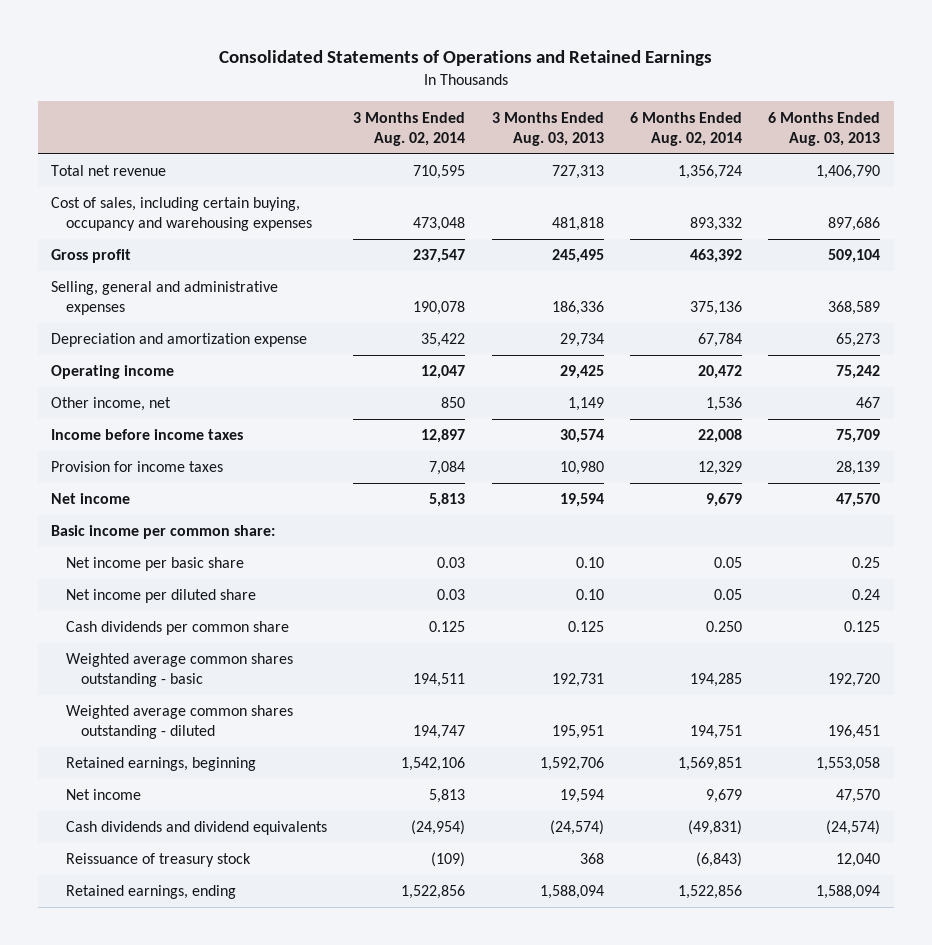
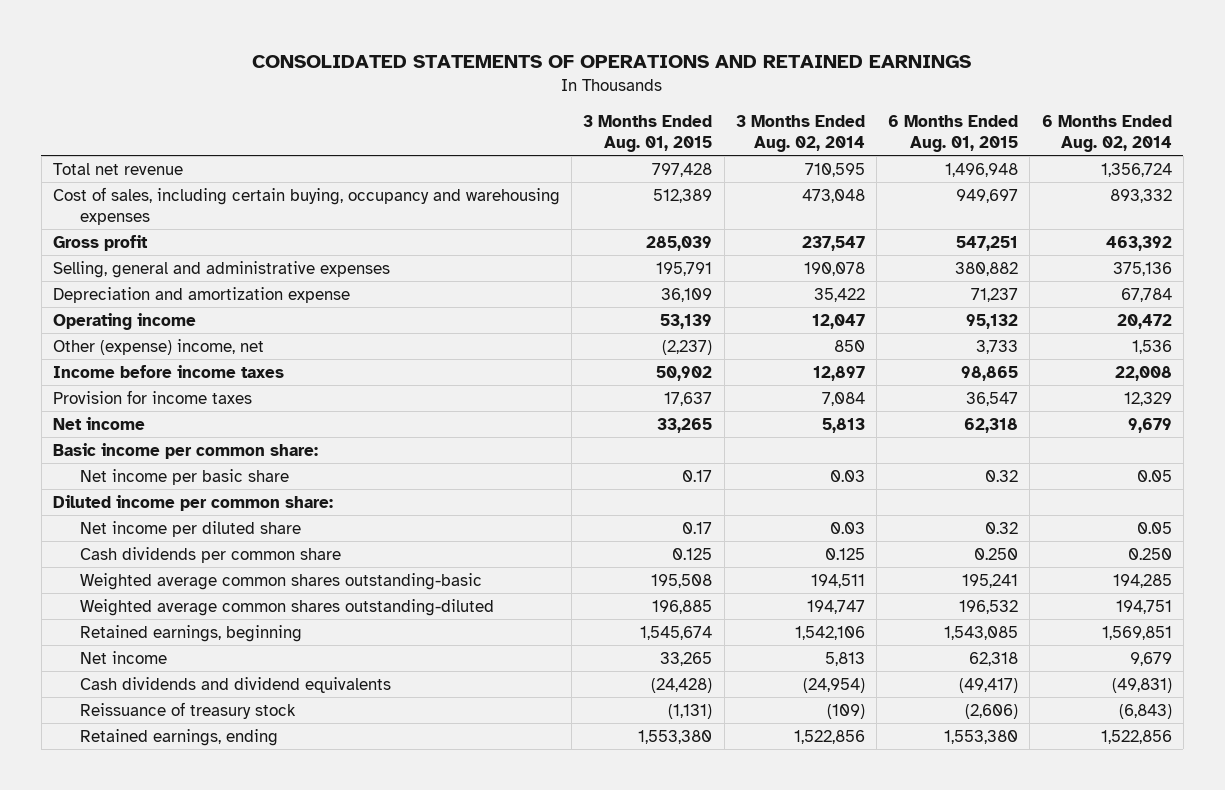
[218,50,712,67] Consolidated Statements of Operations and Retained Earnings -> [252,54,972,68] CONSOLIDATED STATEMENTS OF OPERATIONS AND RETAINED EARNINGS
[491,111,604,146] 3 Months Ended Aug. 03, 2013 -> none
[768,111,881,146] 6 Months Ended Aug. 03, 2013 -> none
none -> [583,114,713,153] 3 Months Ended Aug. 01, 2015
none -> [888,114,1019,153] 6 Months Ended Aug. 01, 2015
[51,397,172,412] Other income, net -> [53,338,265,355] Other (expense) income, net
none -> [53,494,334,511] Diluted income per common share:
[65,653,293,688] Weighted average common shares outstanding - basic -> [80,572,483,590] Weighted average common shares outstanding-basic
[65,705,293,740] Weighted average common shares outstanding - diluted -> [80,598,495,616] Weighted average common shares outstanding-diluted

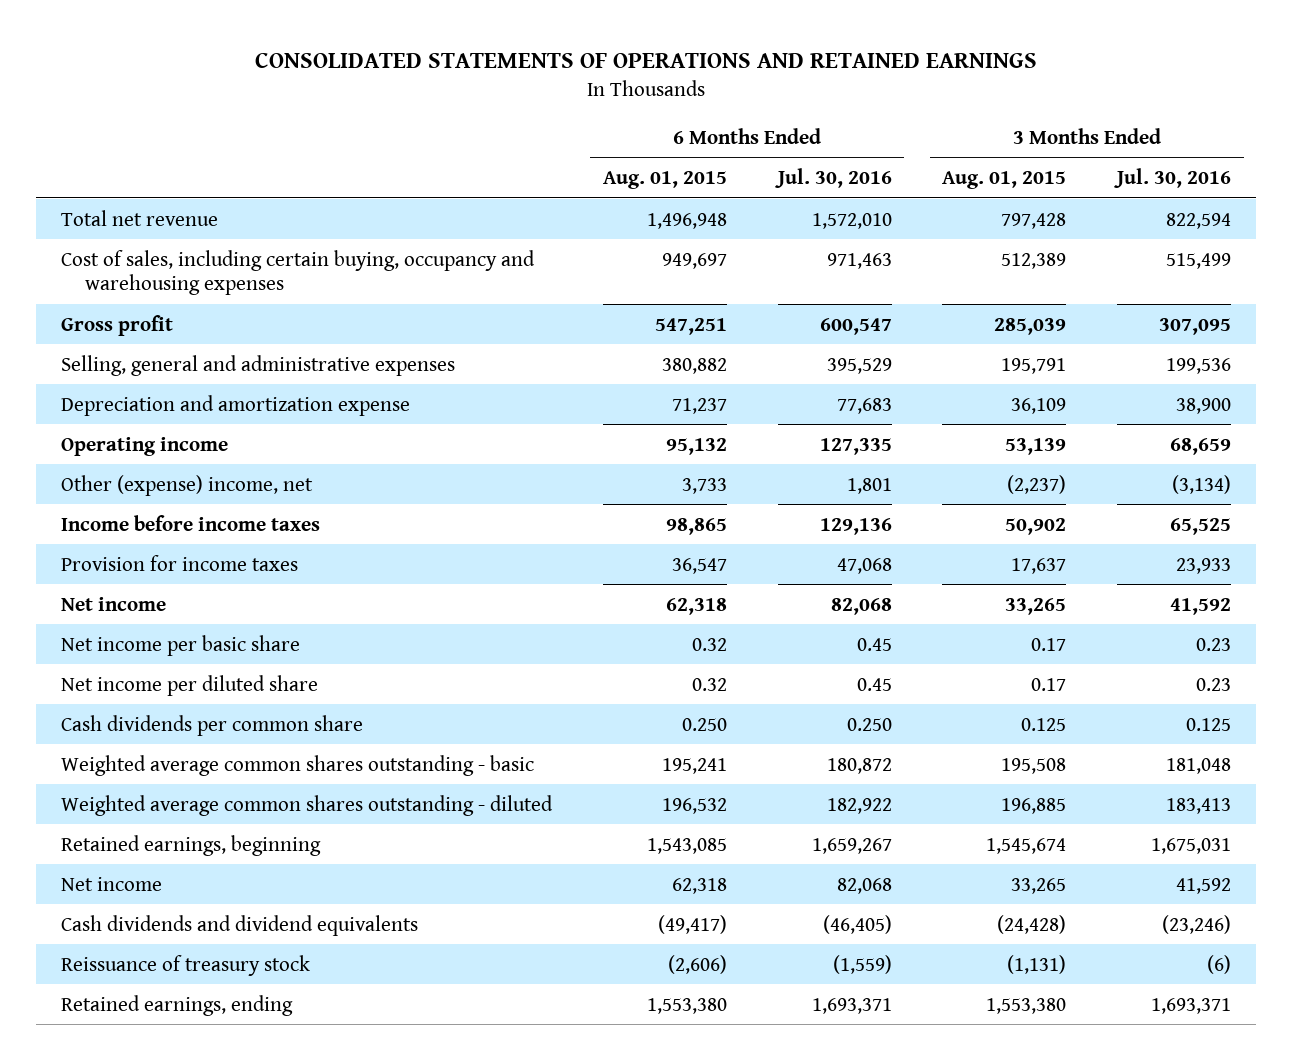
[735,114,865,153] 3 Months Ended Aug. 02, 2014 -> none
[1041,114,1172,153] 6 Months Ended Aug. 02, 2014 -> none
none -> [774,168,892,189] Jul. 30, 2016
none -> [1113,168,1231,189] Jul. 30, 2016
[53,442,319,459] Basic income per common share: -> none
[53,494,334,511] Diluted income per common share: -> none
[80,572,483,590] Weighted average common shares outstanding-basic -> [61,754,535,776] Weighted average common shares outstanding - basic
[80,598,495,616] Weighted average common shares outstanding-diluted -> [61,794,554,816] Weighted average common shares outstanding - diluted

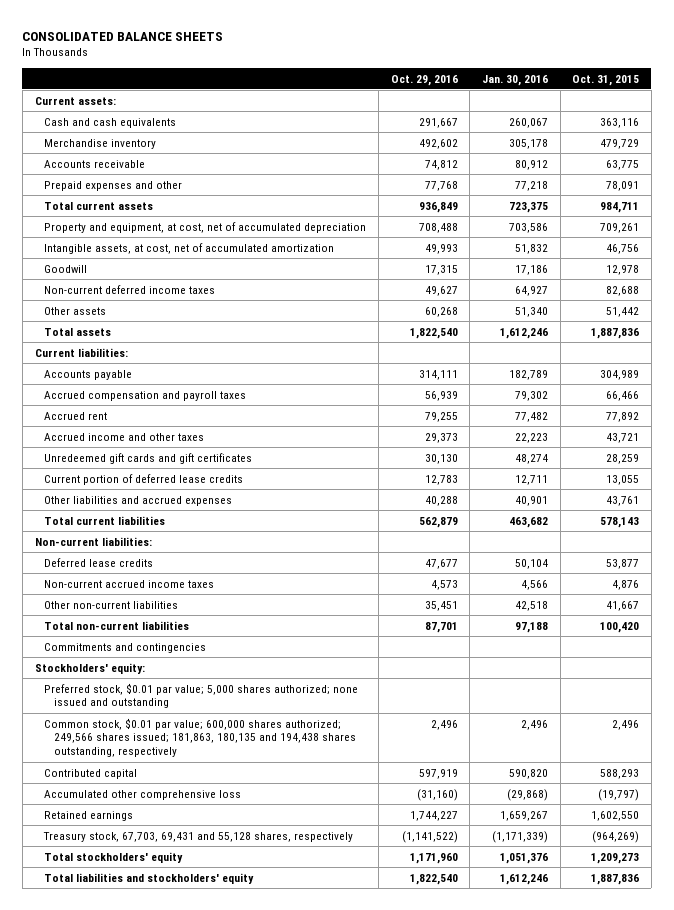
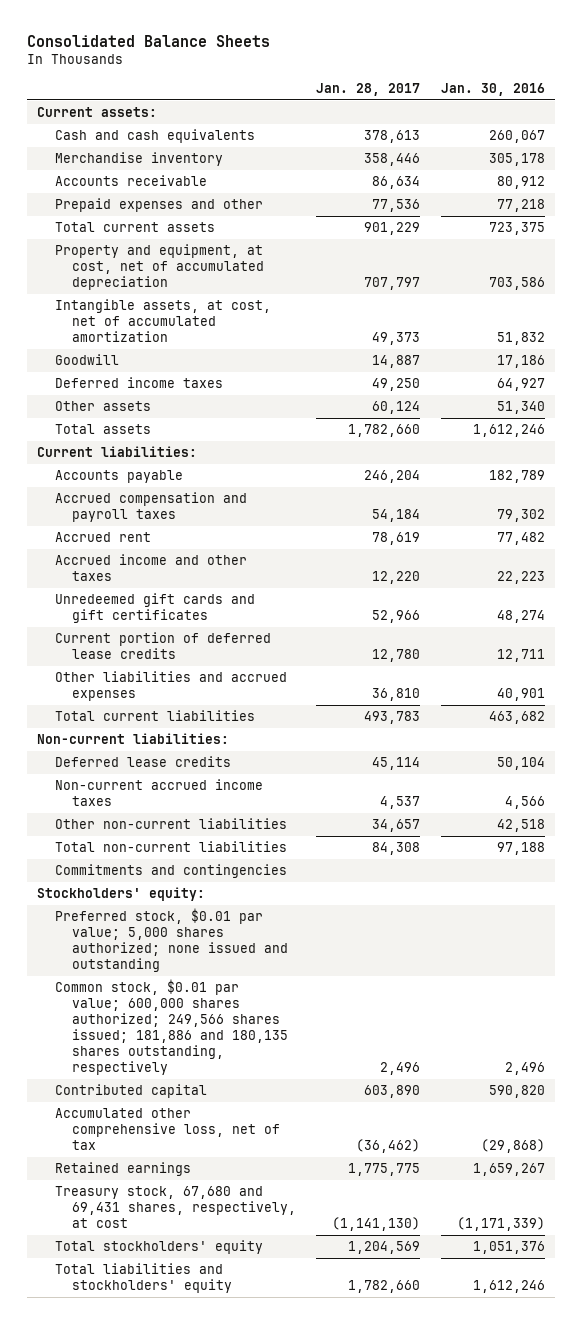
[22,31,224,41] CONSOLIDATED BALANCE SHEETS -> [27,34,271,47] Consolidated Balance Sheets
[390,74,458,86] Oct. 29, 2016 -> none
[572,74,640,86] Oct. 31, 2015 -> none
none -> [316,82,421,96] Jan. 28, 2017
[44,284,216,294] Non-current deferred income taxes -> [54,377,223,389] Deferred income taxes
[44,717,357,758] Common stock, $0.01 par value; 600,000 shares authorized; 249,566 shares issued; 181,863, 180,135 and 194,438 shares outstanding, respectively -> [54,979,289,1076] Common stock, $0.01 par value; 600,000 shares authorized; 249,566 shares issued; 181,886 and 180,135 shares outstanding, respectively
[44,789,242,800] Accumulated other comprehensive loss -> [54,1108,281,1151] Accumulated other comprehensive loss, net of tax
[43,831,354,842] Treasury stock, 67,703, 69,431 and 55,128 shares, respectively -> [54,1186,297,1229] Treasury stock, 67,680 and 69,431 shares, respectively, at cost

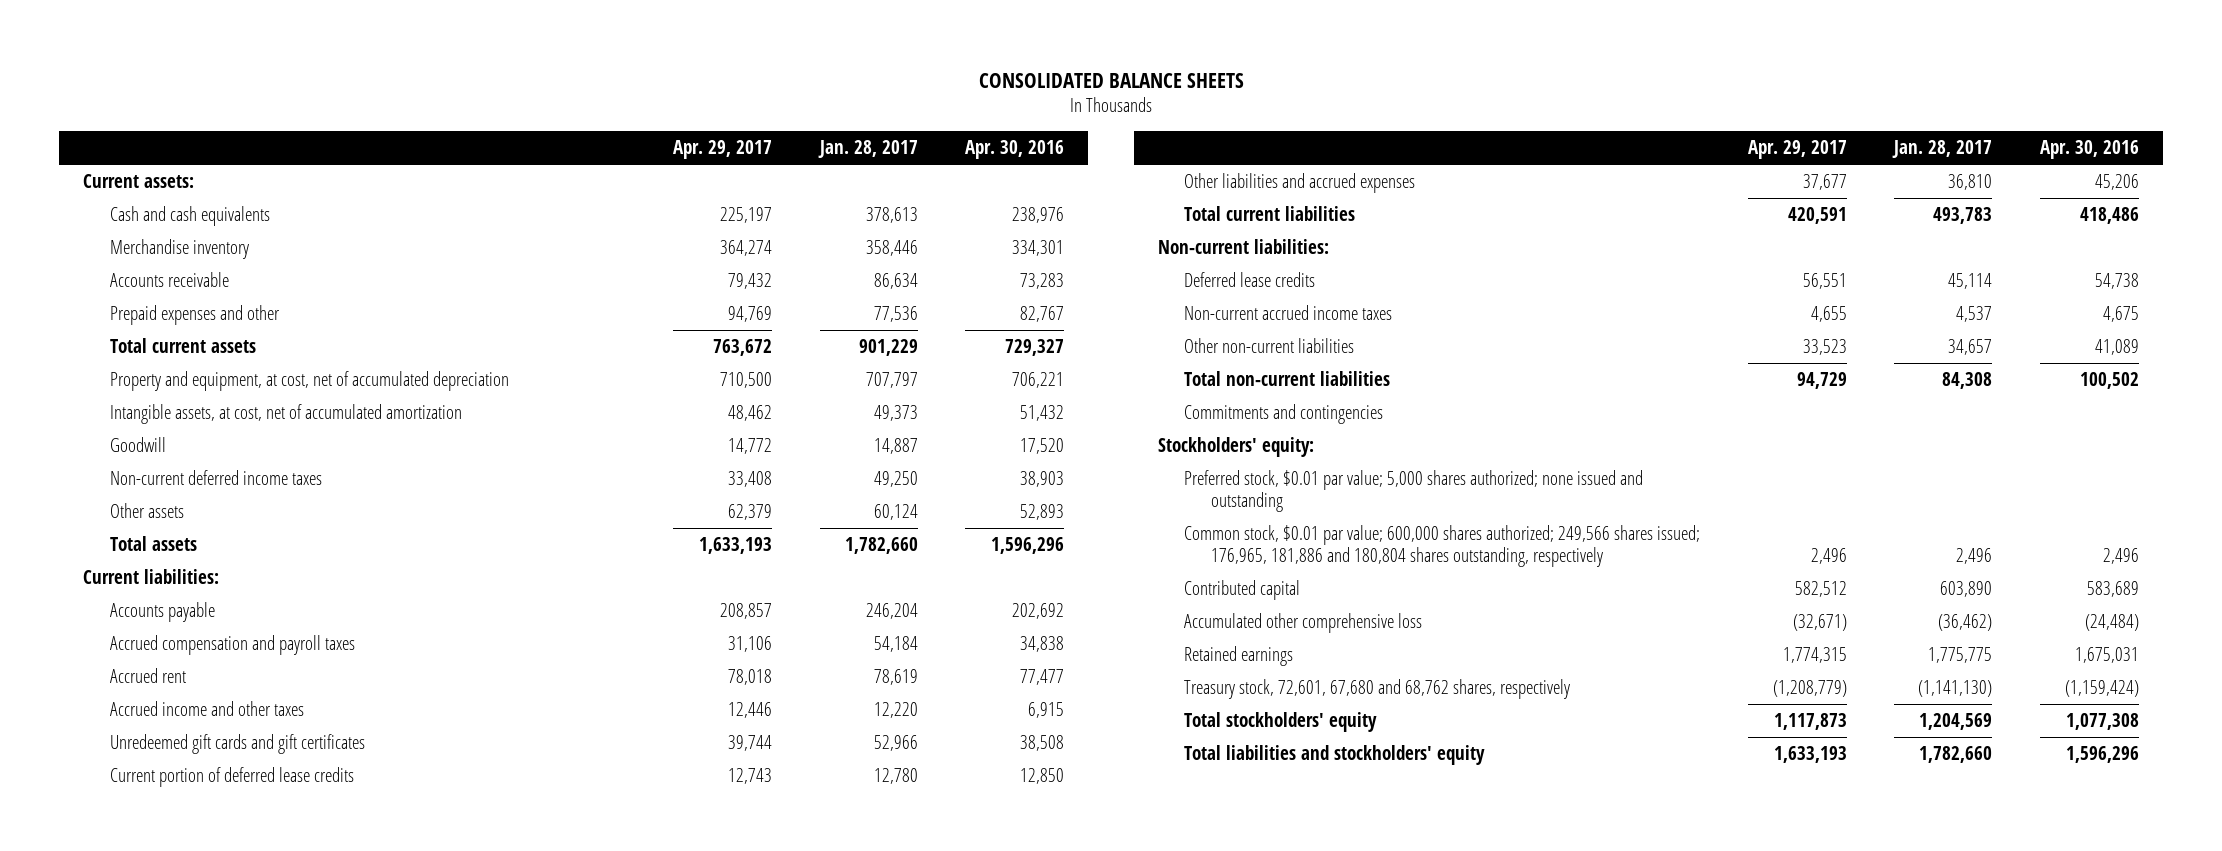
[27,34,271,47] Consolidated Balance Sheets -> [978,72,1244,88] CONSOLIDATED BALANCE SHEETS
[440,82,545,96] Jan. 30, 2016 -> none
none -> [673,139,773,159] Apr. 29, 2017
none -> [965,139,1065,159] Apr. 30, 2016
[54,377,223,389] Deferred income taxes -> [109,470,322,486] Non-current deferred income taxes
[54,979,289,1076] Common stock, $0.01 par value; 600,000 shares authorized; 249,566 shares issued; 181,886 and 180,135 shares outstanding, respectively -> [1184,525,1701,568] Common stock, $0.01 par value; 600,000 shares authorized; 249,566 shares issued; 176,965, 181,886 and 180,804 shares outstanding, respectively
[54,1108,281,1151] Accumulated other comprehensive loss, net of tax -> [1184,613,1423,634] Accumulated other comprehensive loss
[54,1186,297,1229] Treasury stock, 67,680 and 69,431 shares, respectively, at cost -> [1184,679,1571,700] Treasury stock, 72,601, 67,680 and 68,762 shares, respectively

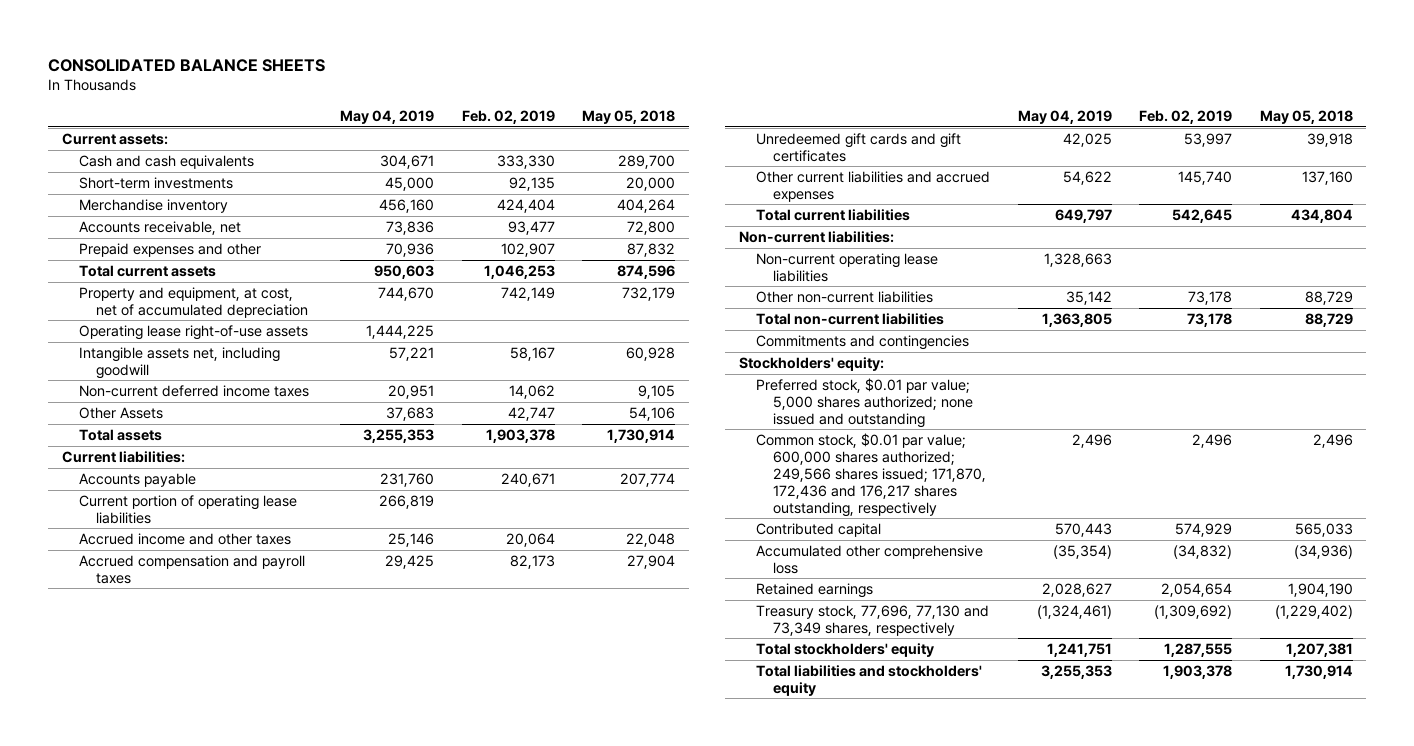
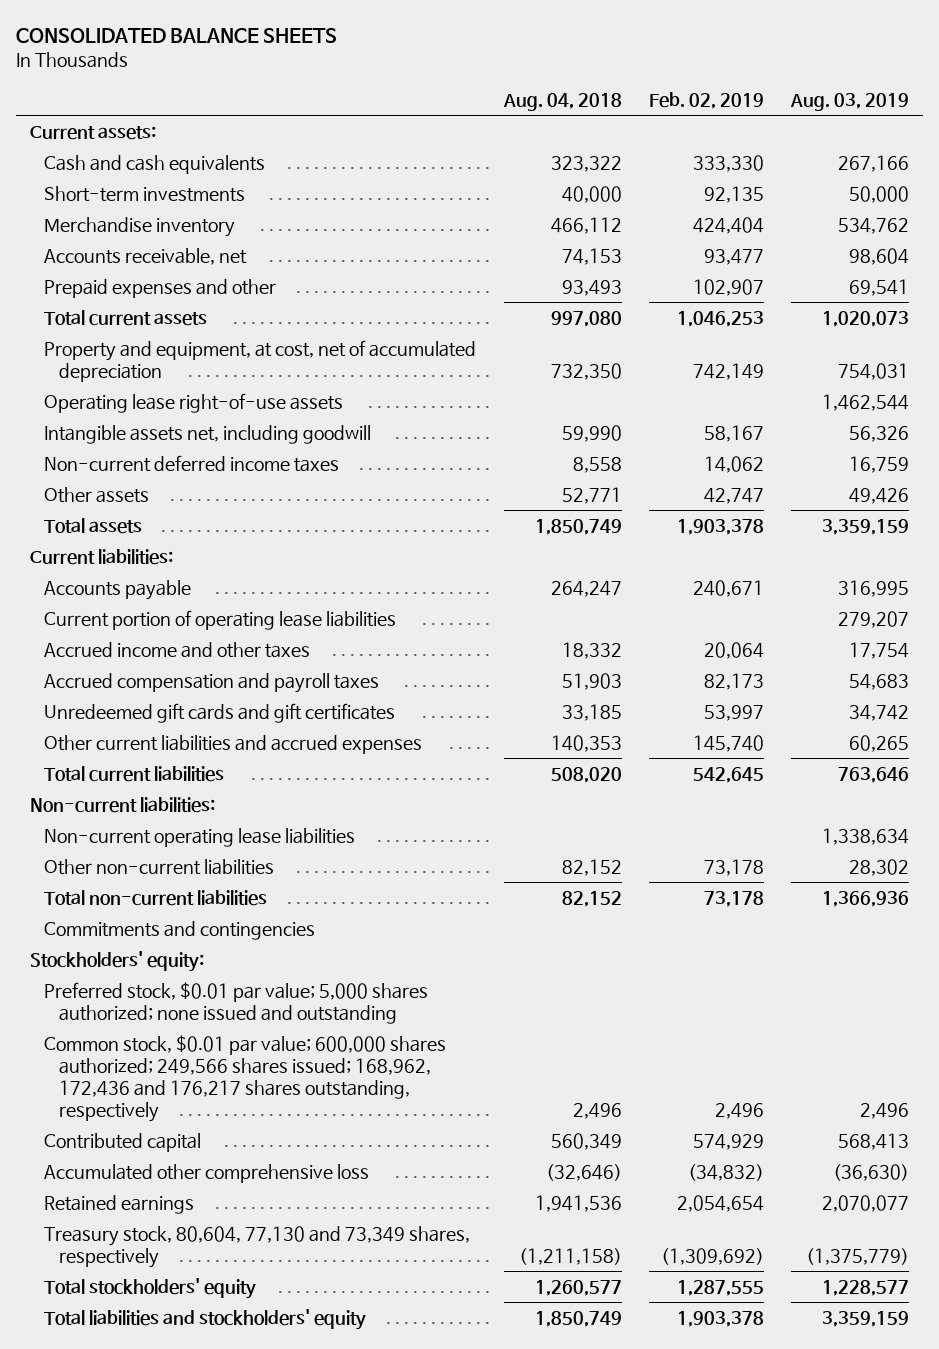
[340,109,435,124] May 04, 2019 -> none
[582,109,676,124] May 05, 2018 -> none
none -> [502,92,622,111] Aug. 04, 2018
none -> [790,92,910,111] Aug. 03, 2019
[78,406,163,419] Other Assets -> [44,486,150,503] Other assets
[756,432,987,517] Common stock, $0.01 par value; 600,000 shares authorized; 249,566 shares issued; 171,870, 172,436 and 176,217 shares outstanding, respectively -> [44,1034,447,1122] Common stock, $0.01 par value; 600,000 shares authorized; 249,566 shares issued; 168,962, 172,436 and 176,217 shares outstanding, respectively
[756,604,990,636] Treasury stock, 77,696, 77,130 and 73,349 shares, respectively -> [44,1225,471,1268] Treasury stock, 80,604, 77,130 and 73,349 shares, respectively

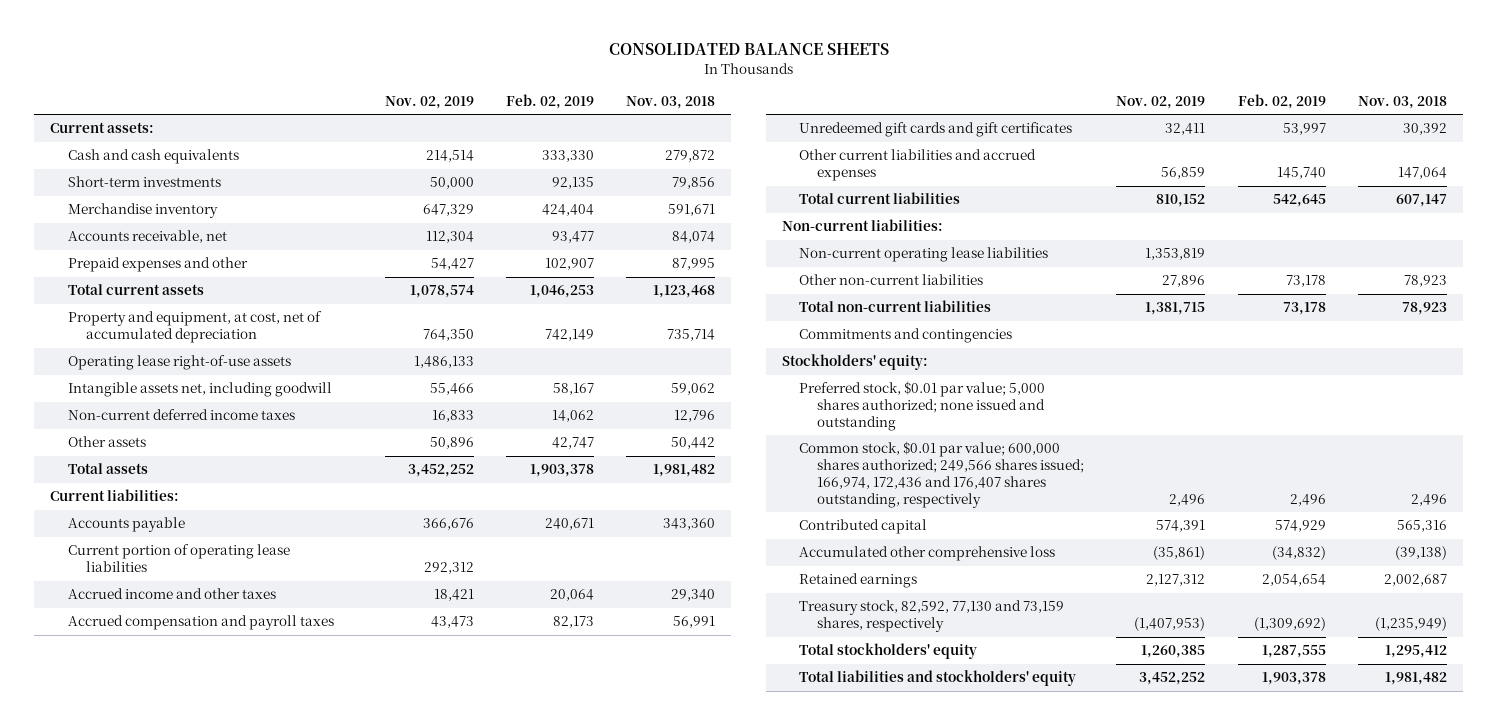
[502,92,622,111] Aug. 04, 2018 -> none
[790,92,910,111] Aug. 03, 2019 -> none
none -> [384,95,474,109] Nov. 02, 2019
none -> [626,95,716,109] Nov. 03, 2018
[44,1034,447,1122] Common stock, $0.01 par value; 600,000 shares authorized; 249,566 shares issued; 168,962, 172,436 and 176,217 shares outstanding, respectively -> [799,441,1085,508] Common stock, $0.01 par value; 600,000 shares authorized; 249,566 shares issued; 166,974, 172,436 and 176,407 shares outstanding, respectively
[44,1225,471,1268] Treasury stock, 80,604, 77,130 and 73,349 shares, respectively -> [799,600,1065,633] Treasury stock, 82,592, 77,130 and 73,159 shares, respectively

